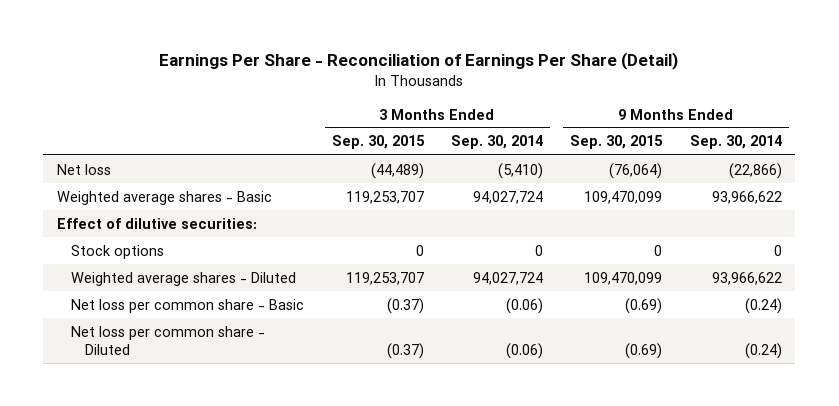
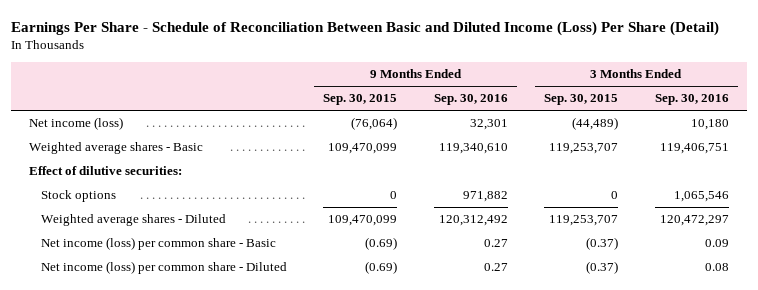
[159,52,679,71] Earnings Per Share - Reconciliation of Earnings Per Share (Detail) -> [11,20,720,36] Earnings Per Share - Schedule of Reconciliation Between Basic and Diluted Income (Loss) Per Share (Detail)
[450,135,543,150] Sep. 30, 2014 -> none
[689,135,782,150] Sep. 30, 2014 -> none
none -> [433,94,508,106] Sep. 30, 2016
none -> [654,94,729,106] Sep. 30, 2016
[57,163,112,175] Net loss -> [29,117,124,131] Net income (loss)
[71,298,305,313] Net loss per common share - Basic -> [40,237,276,251] Net income (loss) per common share - Basic
[71,325,266,355] Net loss per common share - Diluted -> [40,261,287,275] Net income (loss) per common share - Diluted

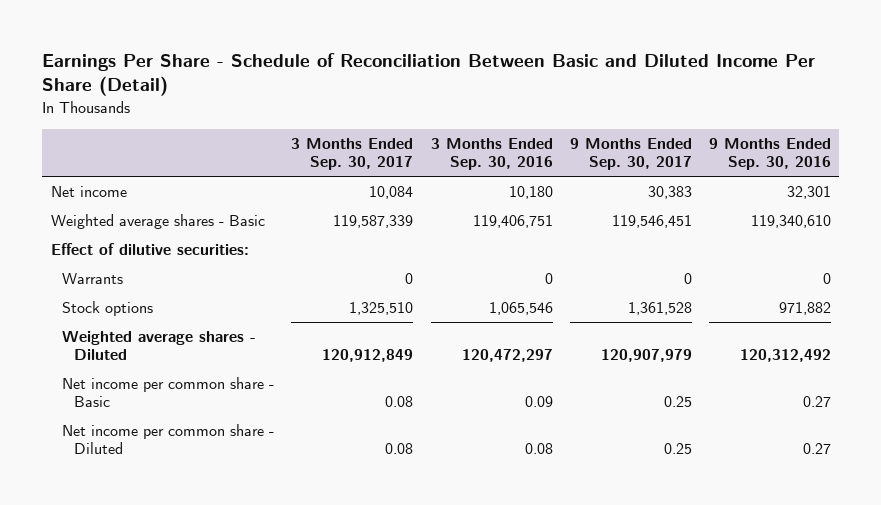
[11,20,720,36] Earnings Per Share - Schedule of Reconciliation Between Basic and Diluted Income (Loss) Per Share (Detail) -> [42,52,816,97] Earnings Per Share - Schedule of Reconciliation Between Basic and Diluted Income Per Share (Detail)
[323,94,398,106] Sep. 30, 2015 -> none
[544,94,619,106] Sep. 30, 2015 -> none
none -> [291,137,414,171] 3 Months Ended Sep. 30, 2017
none -> [569,137,692,171] 9 Months Ended Sep. 30, 2017
[29,117,124,131] Net income (loss) -> [50,186,127,198] Net income
none -> [62,273,124,285] Warrants
[40,237,276,251] Net income (loss) per common share - Basic -> [62,377,275,408] Net income per common share - Basic
[40,261,287,275] Net income (loss) per common share - Diluted -> [62,424,275,455] Net income per common share - Diluted

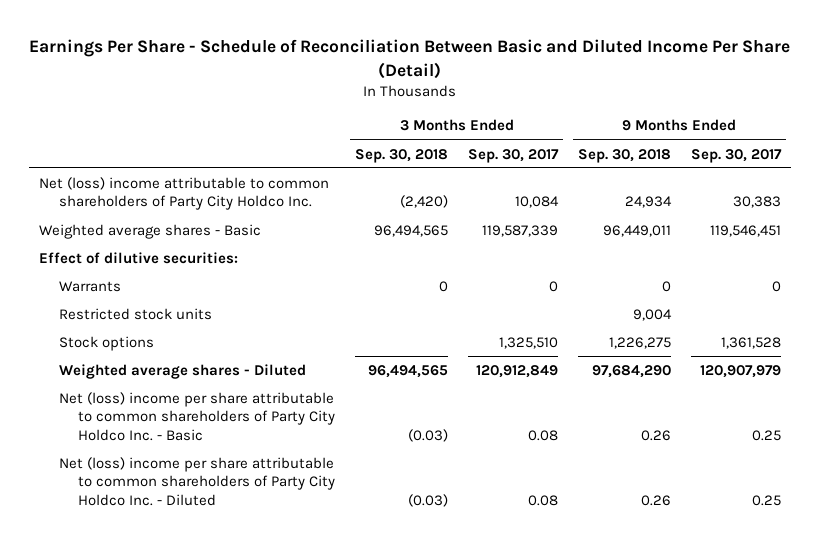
[430,137,553,171] 3 Months Ended Sep. 30, 2016 -> none
[708,137,831,171] 9 Months Ended Sep. 30, 2016 -> none
none -> [355,148,449,163] Sep. 30, 2018
none -> [577,148,671,163] Sep. 30, 2018
[50,186,127,198] Net income -> [39,176,330,211] Net (loss) income attributable to common shareholders of Party City Holdco Inc.
none -> [58,307,212,320] Restricted stock units
[62,377,275,408] Net income per common share - Basic -> [58,391,336,441] Net (loss) income per share attributable to common shareholders of Party City Holdco Inc. - Basic
[62,424,275,455] Net income per common share - Diluted -> [58,456,336,506] Net (loss) income per share attributable to common shareholders of Party City Holdco Inc. - Diluted

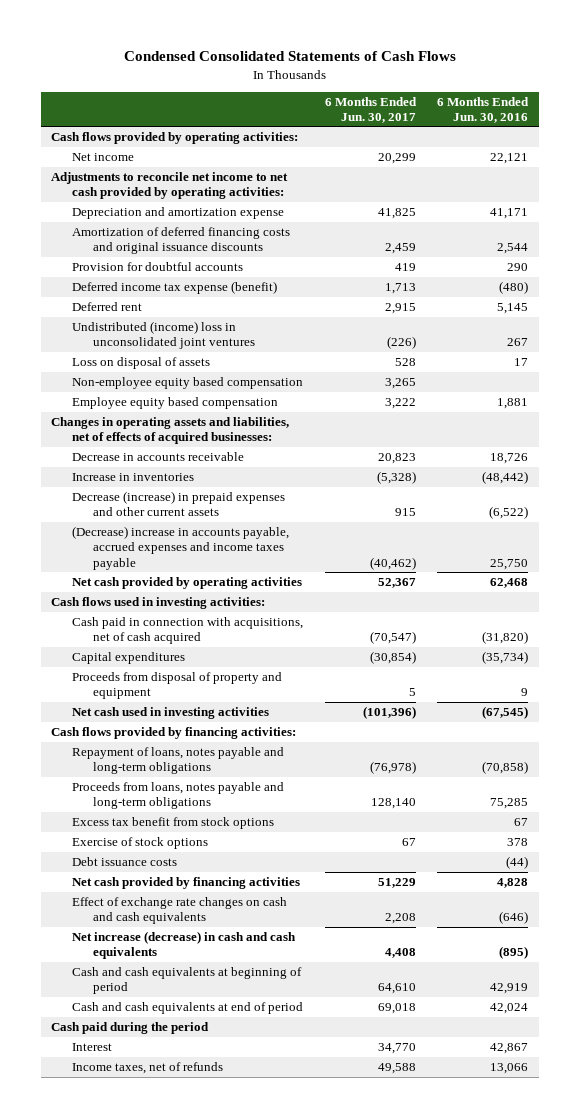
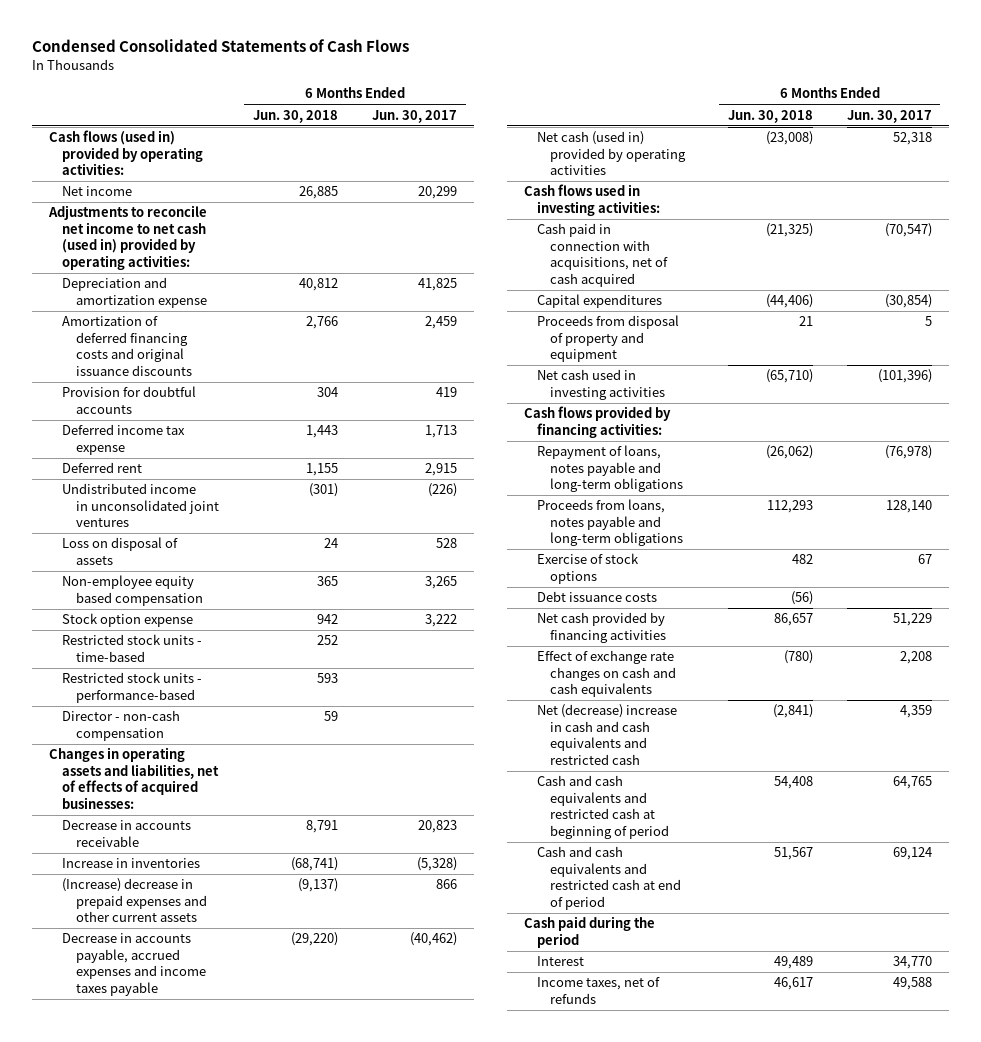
[437,96,530,123] 6 Months Ended Jun. 30, 2016 -> none
none -> [252,109,338,123] Jun. 30, 2018
[51,132,299,145] Cash flows provided by operating activities: -> [49,130,204,176] Cash flows (used in) provided by operating activities:
[51,172,289,200] Adjustments to reconcile net income to net cash provided by operating activities: -> [48,205,208,270] Adjustments to reconcile net income to net cash (used in) provided by operating activities:
[72,281,278,295] Deferred income tax expense (benefit) -> [62,424,186,455] Deferred income tax expense
[72,321,255,350] Undistributed (income) loss in unconsolidated joint ventures -> [62,483,219,528] Undistributed income in unconsolidated joint ventures
[72,397,279,410] Employee equity based compensation -> [62,613,194,628] Stock option expense
none -> [62,634,203,662] Restricted stock units - time-based
none -> [62,672,203,703] Restricted stock units - performance-based
none -> [62,710,181,741] Director - non-cash compensation
[72,491,286,517] Decrease (increase) in prepaid expenses and other current assets -> [62,878,207,923] (Increase) decrease in prepaid expenses and other current assets
[394,508,416,517] 915 -> [436,879,458,890] 866
[72,526,290,570] (Decrease) increase in accounts payable, accrued expenses and income taxes payable -> [62,933,206,996] Decrease in accounts payable, accrued expenses and income taxes payable
[72,577,303,590] Net cash provided by operating activities -> [537,131,687,176] Net cash (used in) provided by operating activities
[377,578,416,589] 52,367 -> [892,132,932,146] 52,318
[72,817,275,830] Excess tax benefit from stock options -> none
[72,931,297,960] Net increase (decrease) in cash and cash equivalents -> [537,704,678,765] Net (decrease) increase in cash and cash equivalents and restricted cash
[384,948,416,959] 4,408 -> [899,705,932,719] 4,359
[72,967,303,995] Cash and cash equivalents at beginning of period -> [537,775,670,839] Cash and cash equivalents and restricted cash at beginning of period
[377,983,416,995] 64,610 -> [892,776,932,790] 64,765
[72,1002,304,1015] Cash and cash equivalents at end of period -> [537,846,682,910] Cash and cash equivalents and restricted cash at end of period
[377,1003,416,1015] 69,018 -> [892,847,932,861] 69,124

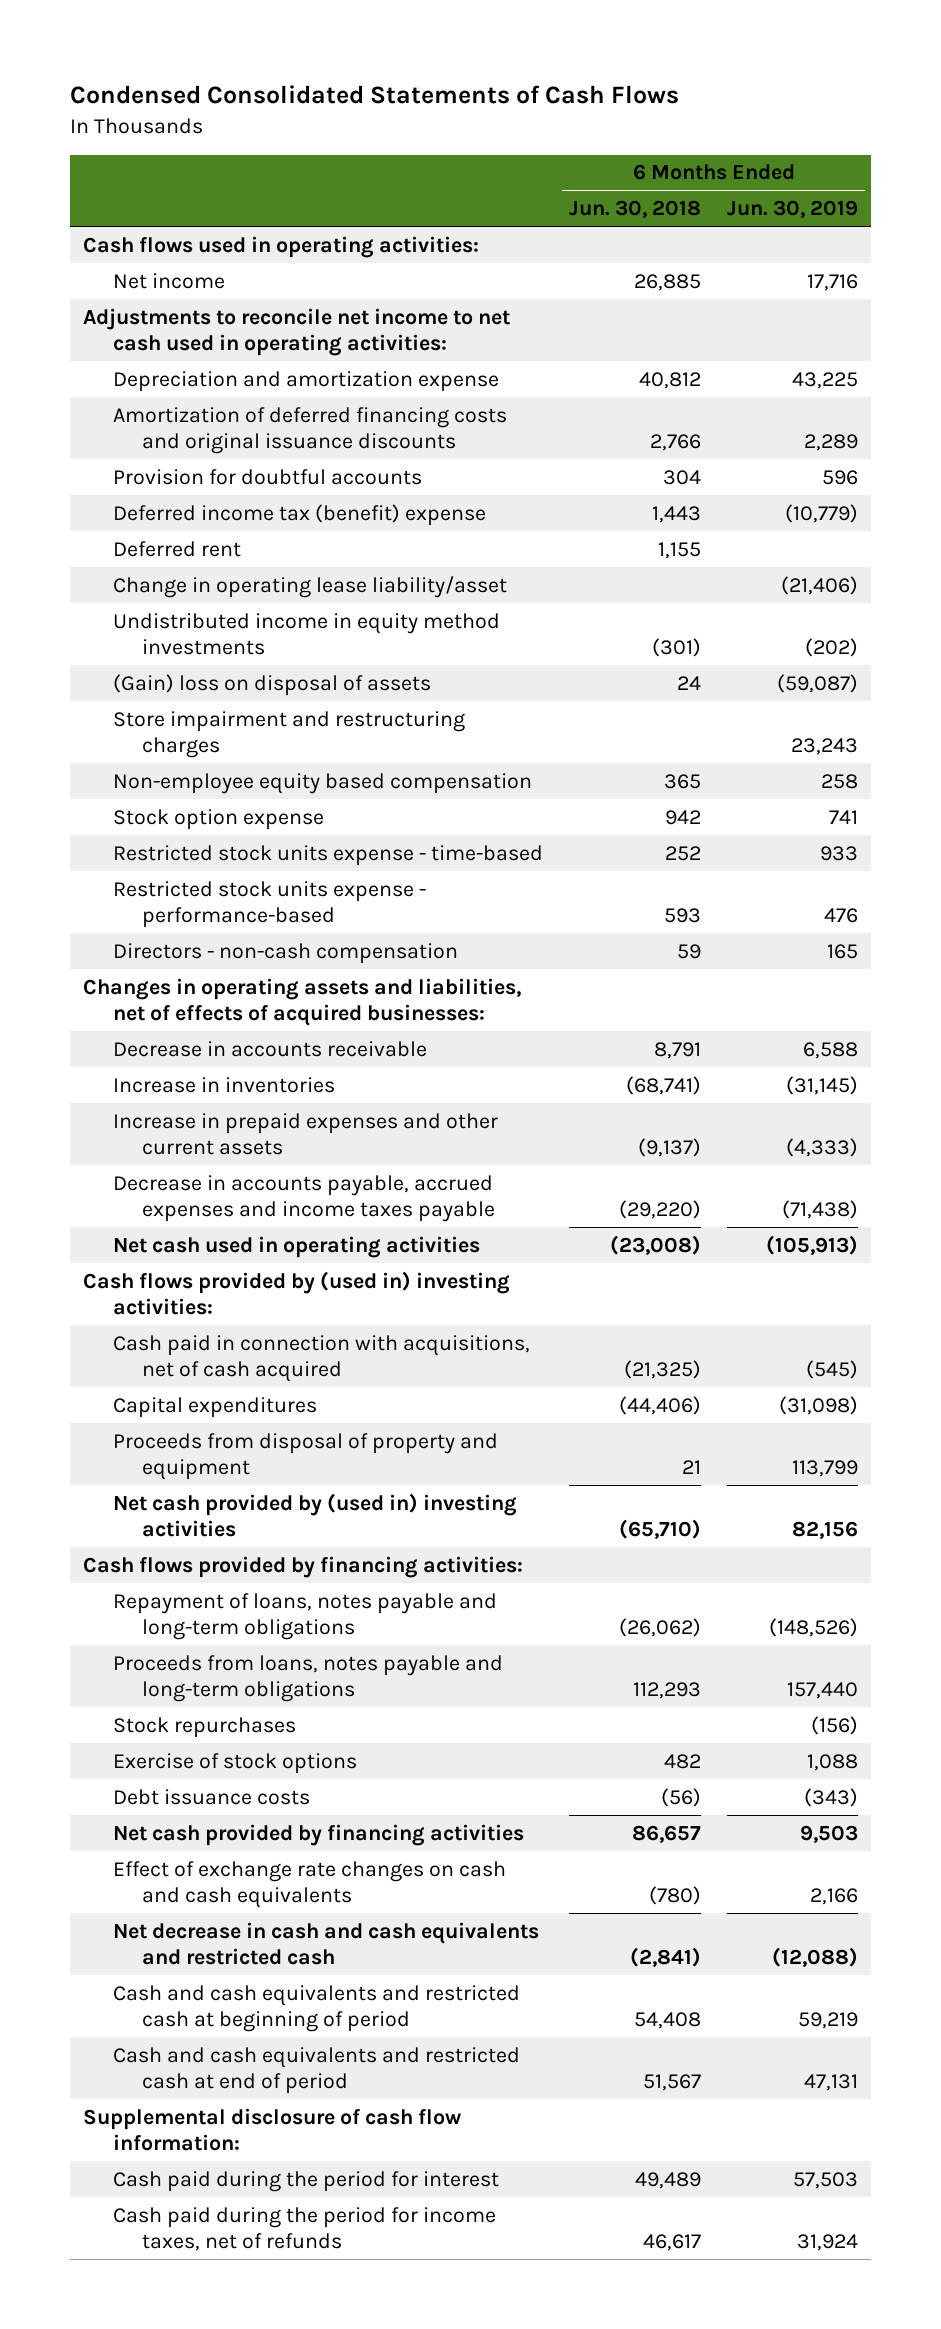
[372,109,458,123] Jun. 30, 2017 -> none
none -> [727,200,859,219] Jun. 30, 2019
[49,130,204,176] Cash flows (used in) provided by operating activities: -> [82,235,479,258] Cash flows used in operating activities:
[48,205,208,270] Adjustments to reconcile net income to net cash (used in) provided by operating activities: -> [82,307,510,357] Adjustments to reconcile net income to net cash used in operating activities:
[62,424,186,455] Deferred income tax expense -> [112,503,486,526] Deferred income tax (benefit) expense
none -> [112,575,507,598] Change in operating lease liability/asset
[62,483,219,528] Undistributed income in unconsolidated joint ventures -> [112,612,500,656] Undistributed income in equity method investments
[62,537,179,565] Loss on disposal of assets -> [112,673,431,696] (Gain) loss on disposal of assets
none -> [112,710,465,759] Store impairment and restructuring charges
[62,634,203,662] Restricted stock units - time-based -> [112,844,543,866] Restricted stock units expense - time-based
[62,672,203,703] Restricted stock units - performance-based -> [112,880,426,929] Restricted stock units expense - performance-based
[62,710,181,741] Director - non-cash compensation -> [112,942,458,964] Directors - non-cash compensation
[62,878,207,923] (Increase) decrease in prepaid expenses and other current assets -> [112,1112,498,1156] Increase in prepaid expenses and other current assets
[537,131,687,176] Net cash (used in) provided by operating activities -> [112,1235,480,1258] Net cash used in operating activities
[523,184,661,216] Cash flows used in investing activities: -> [82,1270,510,1316] Cash flows provided by (used in) investing activities:
[537,369,666,400] Net cash used in investing activities -> [112,1492,517,1538] Net cash provided by (used in) investing activities
none -> [112,1716,296,1738] Stock repurchases
[537,704,678,765] Net (decrease) increase in cash and cash equivalents and restricted cash -> [112,1921,539,1966] Net decrease in cash and cash equivalents and restricted cash
[523,916,655,948] Cash paid during the period -> [82,2107,461,2152] Supplemental disclosure of cash flow information:
[537,956,585,967] Interest -> [112,2170,499,2192] Cash paid during the period for interest
[537,977,661,1004] Income taxes, net of refunds -> [112,2206,496,2252] Cash paid during the period for income taxes, net of refunds

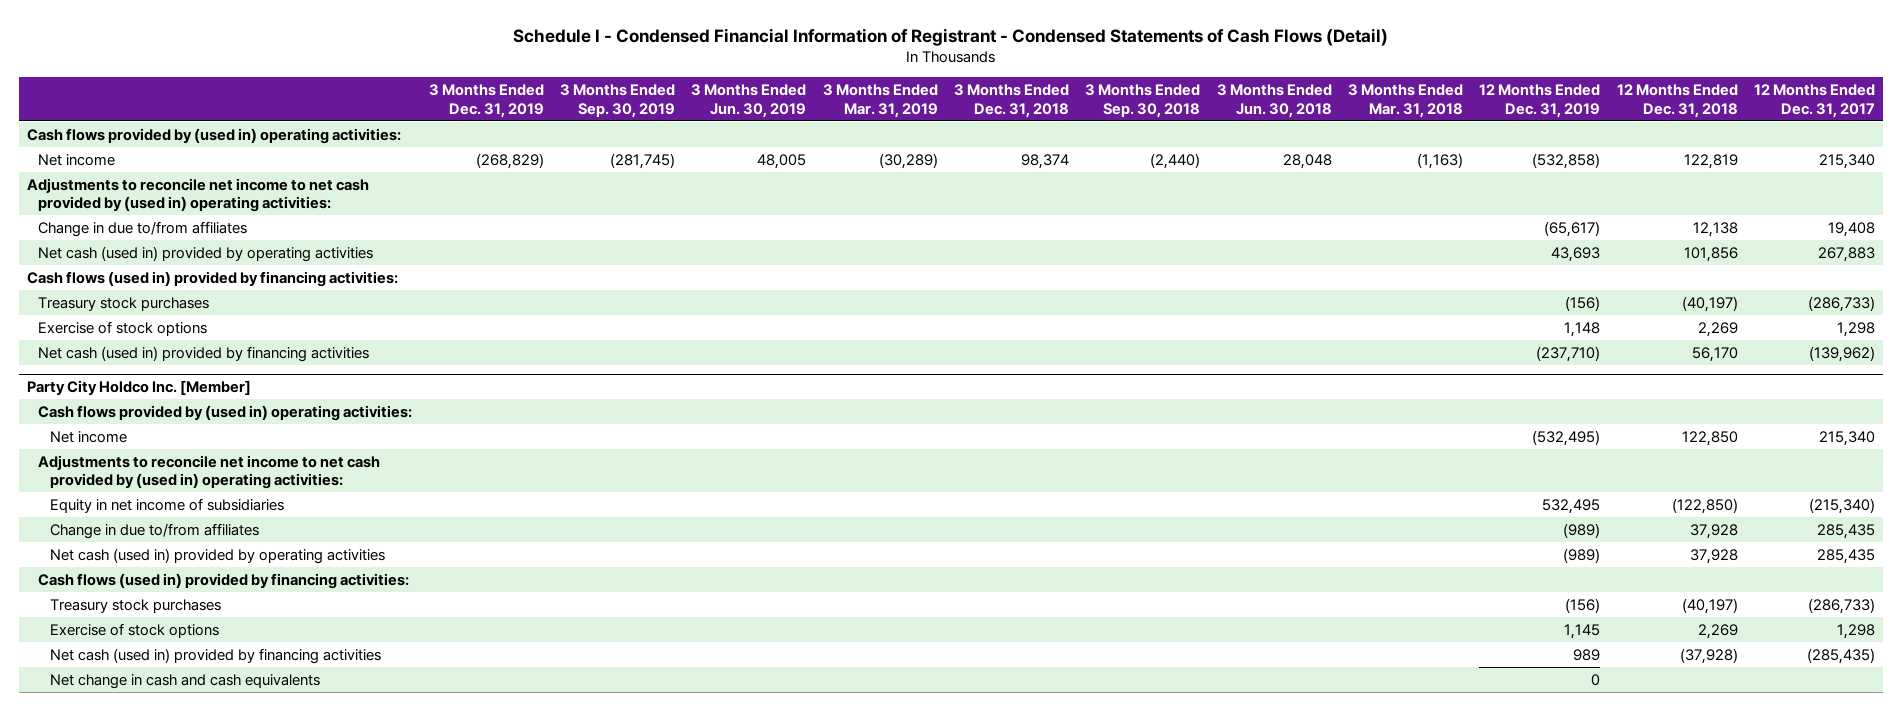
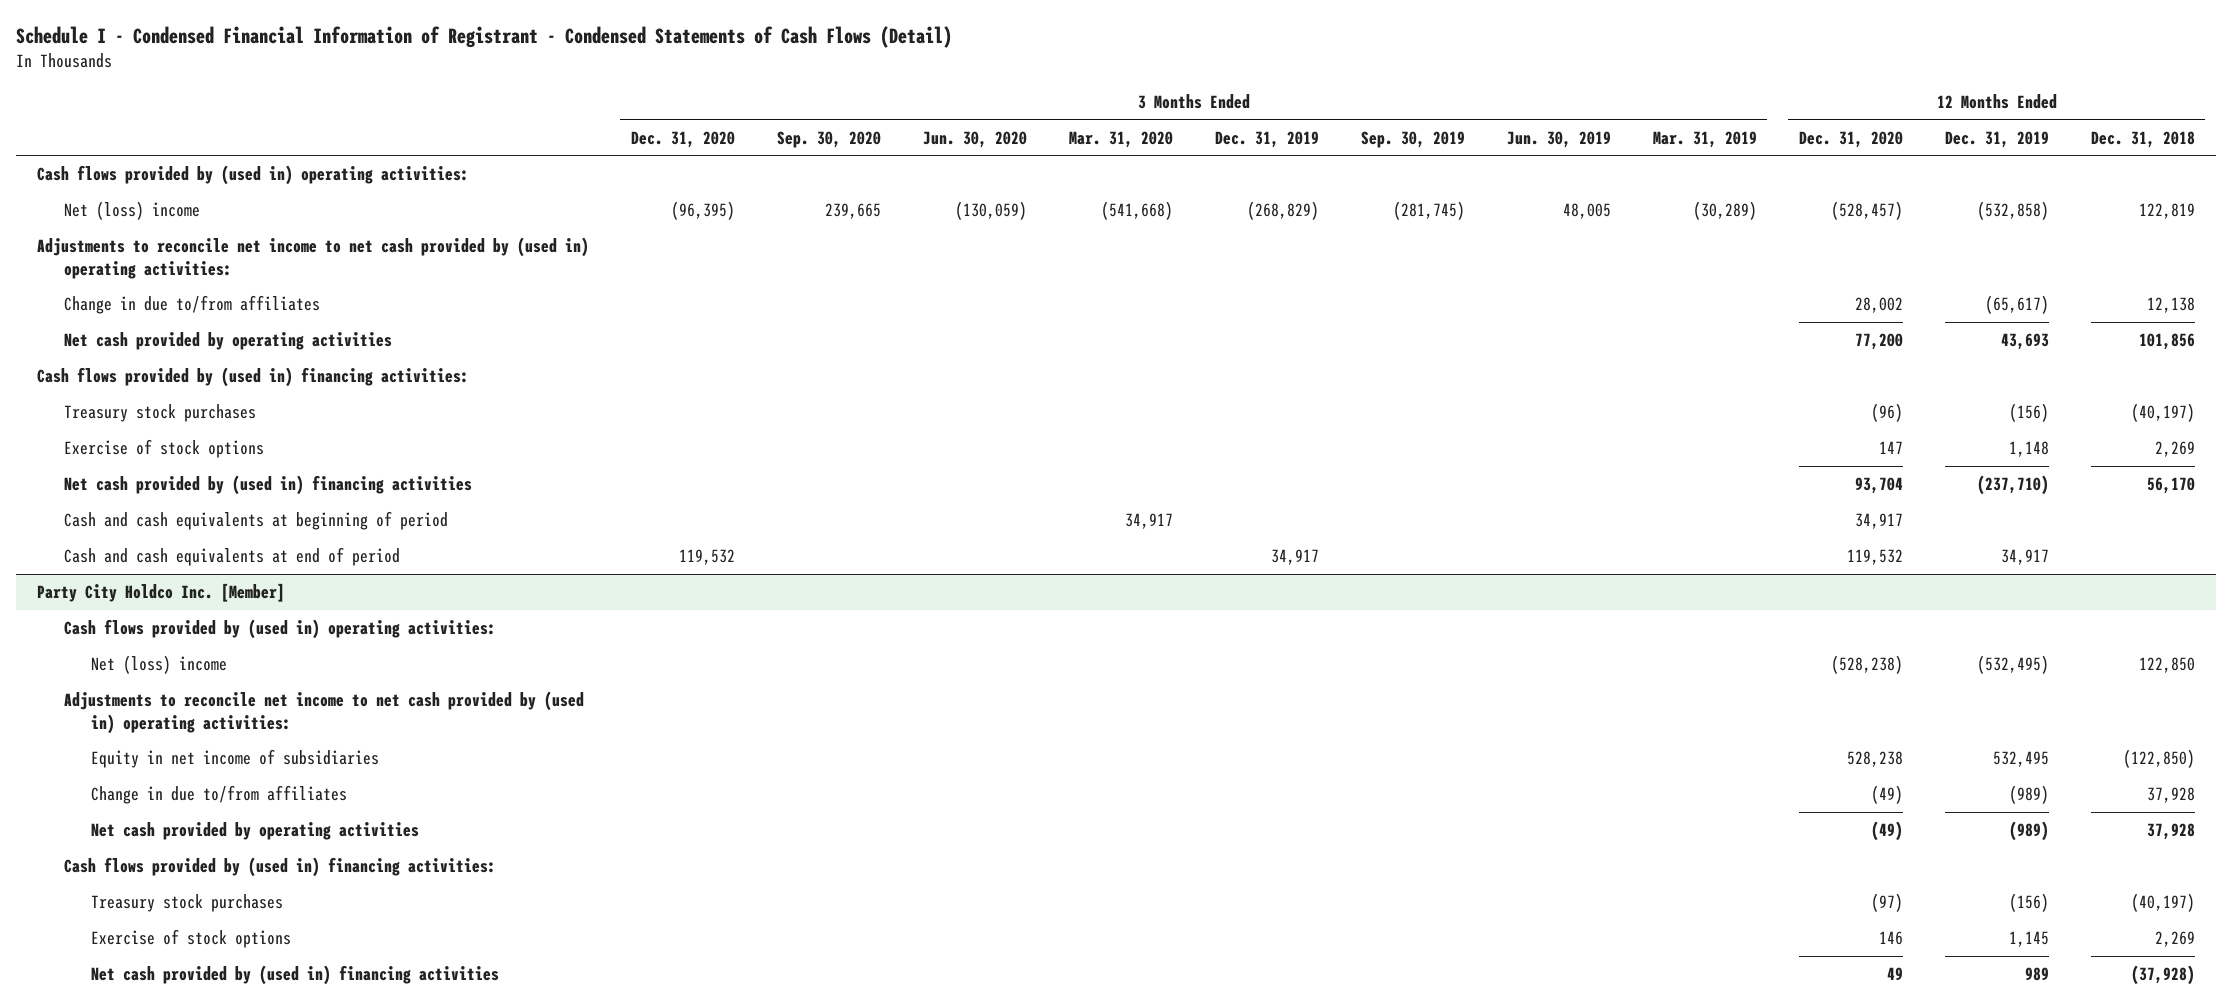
[954,84,1070,118] 3 Months Ended Dec. 31, 2018 -> none
[1085,84,1201,118] 3 Months Ended Sep. 30, 2018 -> none
[1216,84,1332,118] 3 Months Ended Jun. 30, 2018 -> none
[1348,84,1464,118] 3 Months Ended Mar. 31, 2018 -> none
[1754,84,1876,118] 12 Months Ended Dec. 31, 2017 -> none
none -> [630,130,735,148] Dec. 31, 2020
none -> [776,130,881,148] Sep. 30, 2020
none -> [922,130,1027,148] Jun. 30, 2020
none -> [1068,130,1173,148] Mar. 31, 2020
none -> [1798,130,1903,148] Dec. 31, 2020
[38,153,116,166] Net income -> [63,200,200,220] Net (loss) income
[38,245,374,262] Net cash (used in) provided by operating activities -> [63,331,392,350] Net cash provided by operating activities
[26,270,398,287] Cash flows (used in) provided by financing activities: -> [36,366,469,387] Cash flows provided by (used in) financing activities:
[38,345,370,362] Net cash (used in) provided by financing activities -> [63,474,472,495] Net cash provided by (used in) financing activities
none -> [63,510,448,530] Cash and cash equivalents at beginning of period
none -> [63,546,400,566] Cash and cash equivalents at end of period
[49,430,127,443] Net income -> [90,654,227,674] Net (loss) income
[49,547,385,564] Net cash (used in) provided by operating activities -> [90,821,419,840] Net cash provided by operating activities
[38,572,410,589] Cash flows (used in) provided by financing activities: -> [63,856,496,877] Cash flows provided by (used in) financing activities:
[49,673,320,689] Net change in cash and cash equivalents -> none
[49,647,381,664] Net cash (used in) provided by financing activities -> [90,964,499,985] Net cash provided by (used in) financing activities

